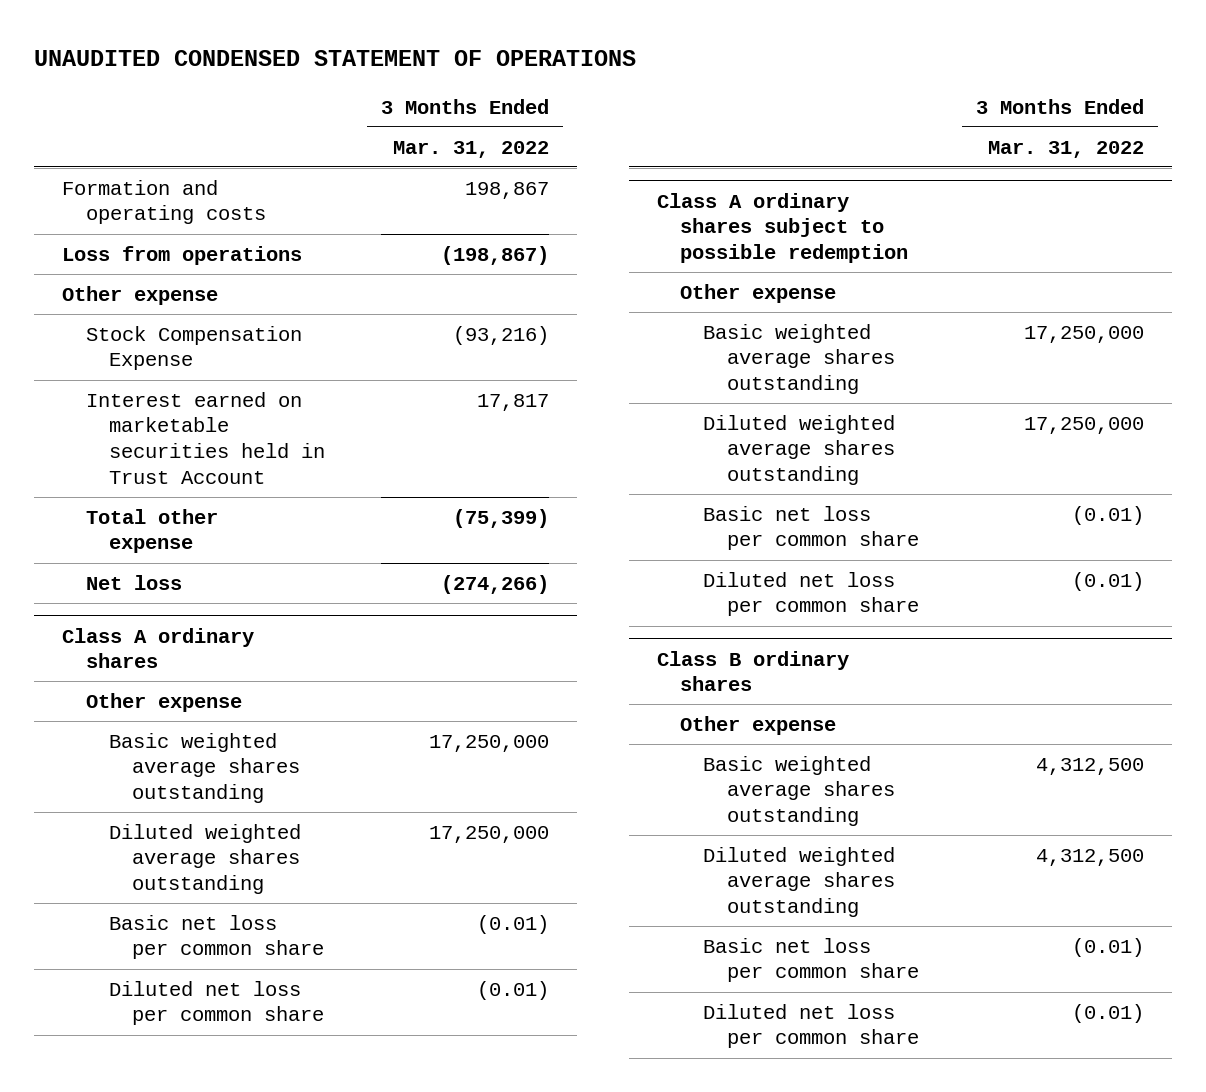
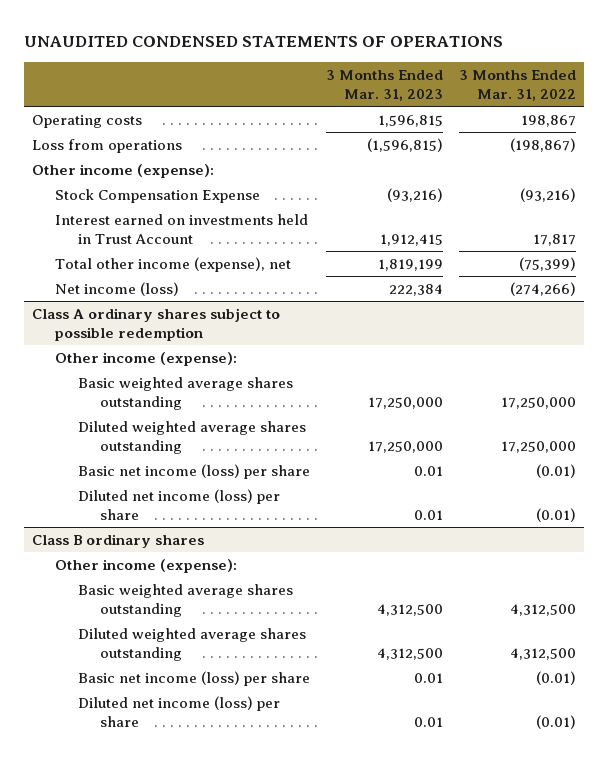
[34,50,637,67] UNAUDITED CONDENSED STATEMENT OF OPERATIONS -> [24,36,504,48] UNAUDITED CONDENSED STATEMENTS OF OPERATIONS
none -> [325,70,443,102] 3 Months Ended Mar. 31, 2023
[62,179,266,225] Formation and operating costs -> [32,114,143,128] Operating costs
[62,285,219,305] Other expense -> [32,163,215,178] Other income (expense):
[62,627,255,669] Class A ordinary shares -> none
[85,692,242,712] Other expense -> none
[109,732,301,804] Basic weighted average shares outstanding -> none
[109,823,302,895] Diluted weighted average shares outstanding -> none
[109,914,325,960] Basic net loss per common share -> none
[109,980,325,1026] Diluted net loss per common share -> none
[85,391,326,484] Interest earned on marketable securities held in Trust Account -> [54,213,308,244] Interest earned on investments held in Trust Account
[85,508,218,554] Total other expense -> [54,256,291,272] Total other income (expense), net
[85,574,182,590] Net loss -> [54,281,179,296] Net income (loss)
[680,283,837,303] Other expense -> [54,351,237,366] Other income (expense):
[703,505,919,551] Basic net loss per common share -> [77,463,310,479] Basic net income (loss) per share
[703,571,919,617] Diluted net loss per common share -> [77,488,280,520] Diluted net income (loss) per share
[680,715,837,735] Other expense -> [54,558,237,573] Other income (expense):
[703,937,919,983] Basic net loss per common share -> [77,670,310,686] Basic net income (loss) per share
[703,1003,919,1049] Diluted net loss per common share -> [77,695,280,727] Diluted net income (loss) per share

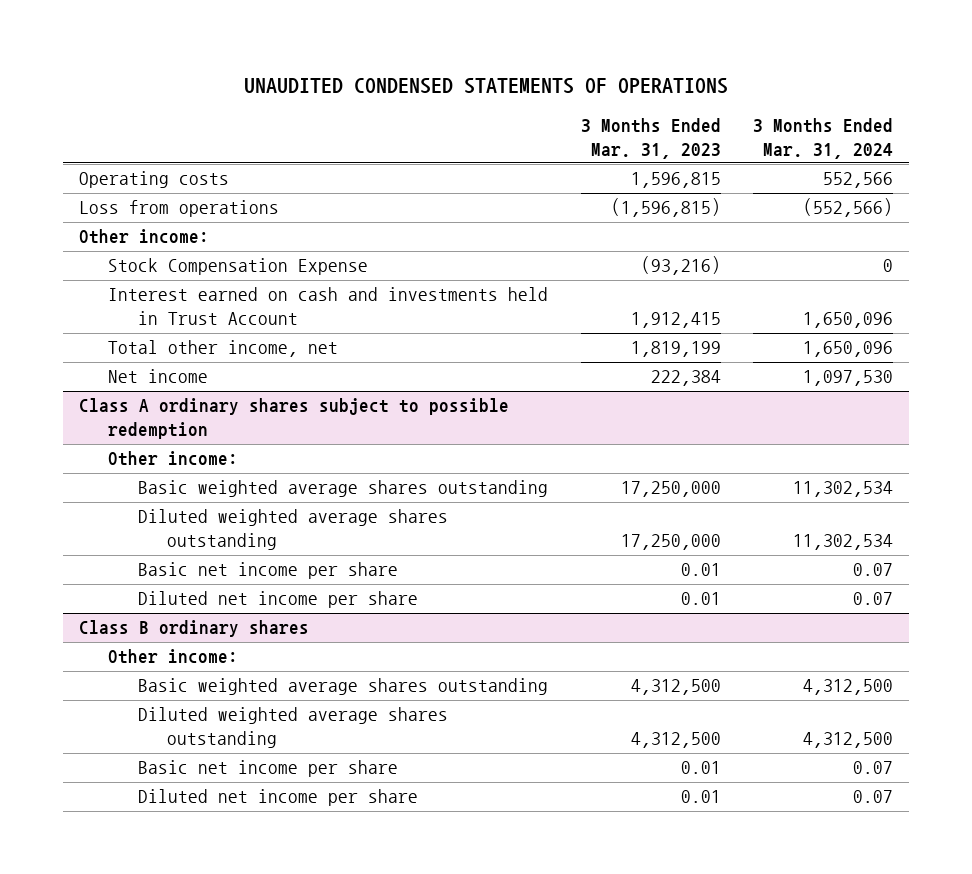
[458,70,576,102] 3 Months Ended Mar. 31, 2022 -> none
none -> [752,117,893,159] 3 Months Ended Mar. 31, 2024
[32,163,215,178] Other income (expense): -> [79,229,210,245] Other income:
[54,213,308,244] Interest earned on investments held in Trust Account -> [108,287,549,326] Interest earned on cash and investments held in Trust Account
[54,256,291,272] Total other income (expense), net -> [108,340,339,358] Total other income, net
[54,281,179,296] Net income (loss) -> [108,369,209,384] Net income
[54,351,237,366] Other income (expense): -> [108,451,239,467] Other income:
[77,463,310,479] Basic net income (loss) per share -> [137,562,398,580] Basic net income per share
[77,488,280,520] Diluted net income (loss) per share -> [137,591,418,609] Diluted net income per share
[54,558,237,573] Other income (expense): -> [108,649,239,665] Other income:
[77,670,310,686] Basic net income (loss) per share -> [137,760,398,778] Basic net income per share
[77,695,280,727] Diluted net income (loss) per share -> [137,789,418,807] Diluted net income per share

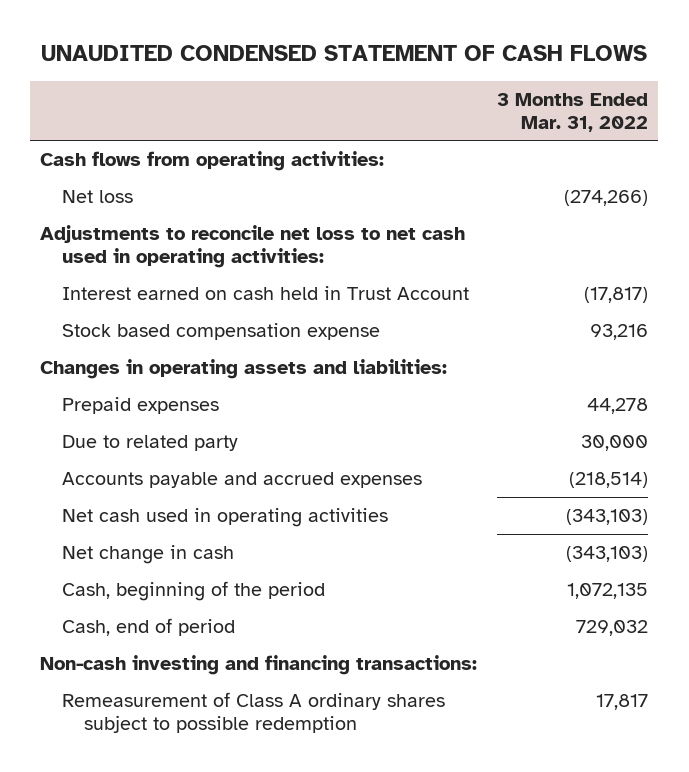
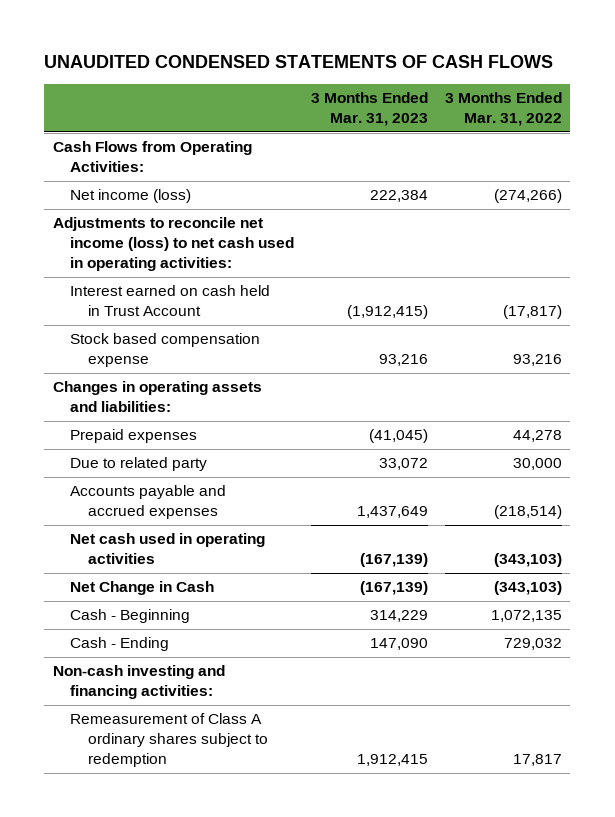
[41,44,648,61] UNAUDITED CONDENSED STATEMENT OF CASH FLOWS -> [44,55,554,69] UNAUDITED CONDENSED STATEMENTS OF CASH FLOWS
none -> [311,92,429,126] 3 Months Ended Mar. 31, 2023
[40,151,385,172] Cash flows from operating activities: -> [52,141,252,173] Cash Flows from Operating Activities:
[62,190,134,204] Net loss -> [70,189,192,204] Net income (loss)
[40,225,466,269] Adjustments to reconcile net loss to net cash used in operating activities: -> [52,217,295,271] Adjustments to reconcile net income (loss) to net cash used in operating activities:
[62,545,235,565] Net change in cash -> [70,581,215,596] Net Change in Cash
[62,581,326,602] Cash, beginning of the period -> [70,609,191,624] Cash - Beginning
[62,618,236,637] Cash, end of period -> [70,637,170,652] Cash - Ending
[40,655,478,676] Non-cash investing and financing transactions: -> [52,665,225,700] Non-cash investing and financing activities:
[62,692,446,734] Remeasurement of Class A ordinary shares subject to possible redemption -> [70,713,268,767] Remeasurement of Class A ordinary shares subject to redemption

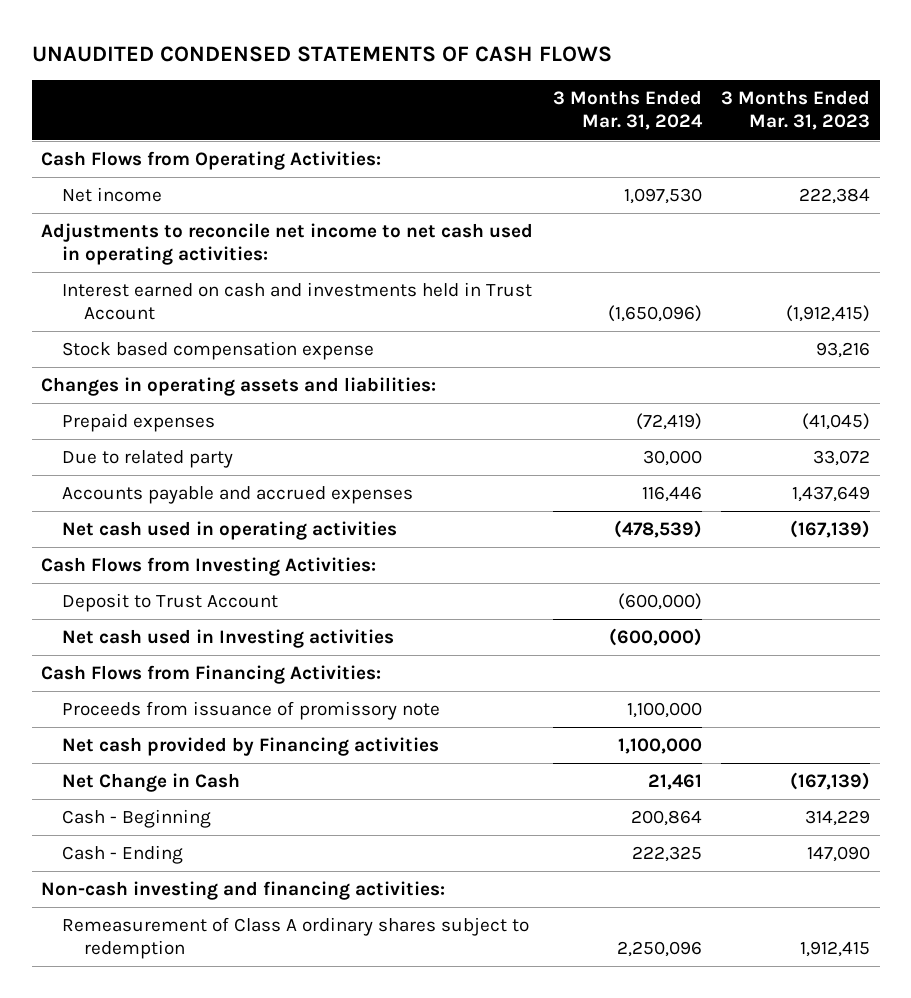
[444,92,562,126] 3 Months Ended Mar. 31, 2022 -> none
none -> [552,90,703,131] 3 Months Ended Mar. 31, 2024
[70,189,192,204] Net income (loss) -> [62,187,163,203] Net income
[52,217,295,271] Adjustments to reconcile net income (loss) to net cash used in operating activities: -> [41,223,534,266] Adjustments to reconcile net income to net cash used in operating activities:
[70,285,271,317] Interest earned on cash held in Trust Account -> [62,282,533,321] Interest earned on cash and investments held in Trust Account
none -> [41,557,377,577] Cash Flows from Investing Activities:
none -> [62,593,279,613] Deposit to Trust Account
none -> [62,629,395,649] Net cash used in Investing activities
none -> [41,665,382,685] Cash Flows from Financing Activities:
none -> [62,701,441,721] Proceeds from issuance of promissory note
none -> [62,737,440,757] Net cash provided by Financing activities

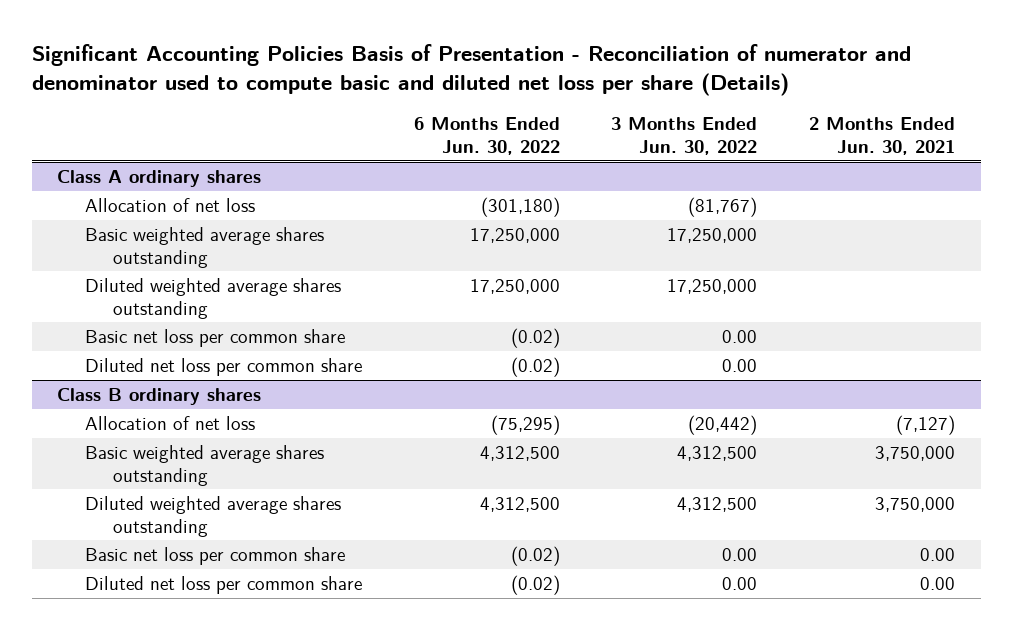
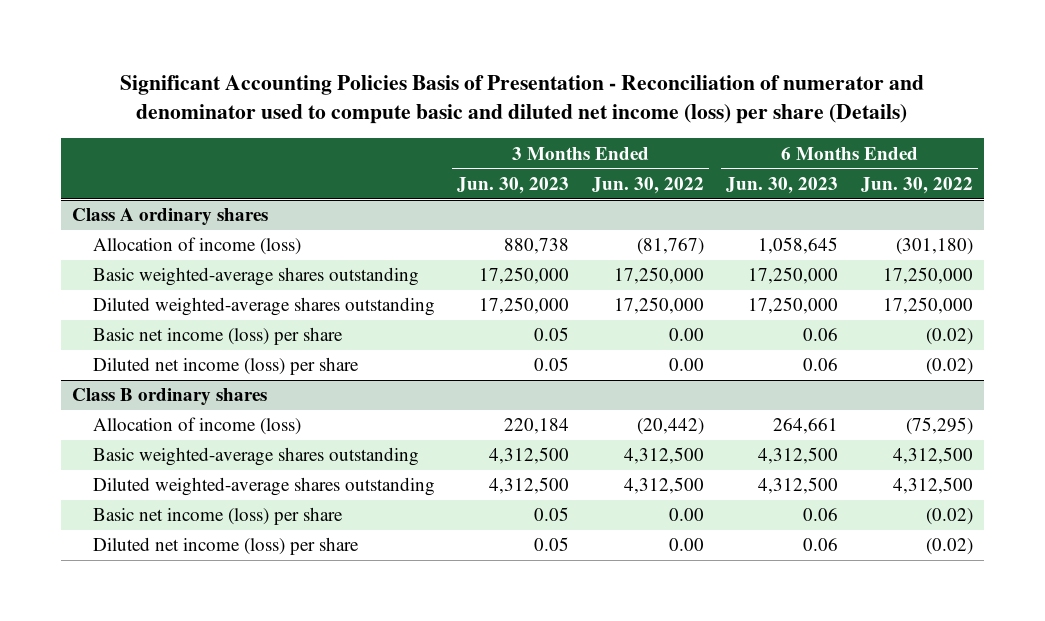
[31,43,911,97] Significant Accounting Policies Basis of Presentation - Reconciliation of numerator and denominator used to compute basic and diluted net loss per share (Details) -> [120,75,925,125] Significant Accounting Policies Basis of Presentation - Reconciliation of numerator and denominator used to compute basic and diluted net income (loss) per share (Details)
[808,117,955,156] 2 Months Ended Jun. 30, 2021 -> none
none -> [457,176,570,194] Jun. 30, 2023
none -> [726,176,839,194] Jun. 30, 2023
[85,197,256,212] Allocation of net loss -> [92,237,301,256] Allocation of income (loss)
[85,226,325,268] Basic weighted average shares outstanding -> [92,267,419,287] Basic weighted-average shares outstanding
[85,277,342,319] Diluted weighted average shares outstanding -> [92,297,435,317] Diluted weighted-average shares outstanding
[85,328,346,347] Basic net loss per common share -> [92,327,343,346] Basic net income (loss) per share
[85,357,363,376] Diluted net loss per common share -> [92,357,359,376] Diluted net income (loss) per share
[85,415,256,430] Allocation of net loss -> [92,417,301,436] Allocation of income (loss)
[85,444,325,486] Basic weighted average shares outstanding -> [92,447,419,467] Basic weighted-average shares outstanding
[85,495,342,537] Diluted weighted average shares outstanding -> [92,477,435,497] Diluted weighted-average shares outstanding
[85,546,346,565] Basic net loss per common share -> [92,507,343,526] Basic net income (loss) per share
[85,575,363,594] Diluted net loss per common share -> [92,537,359,556] Diluted net income (loss) per share

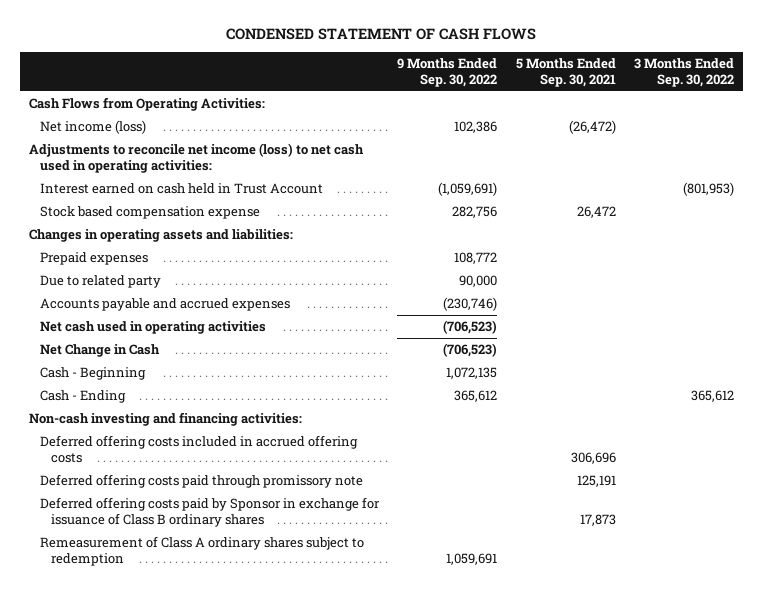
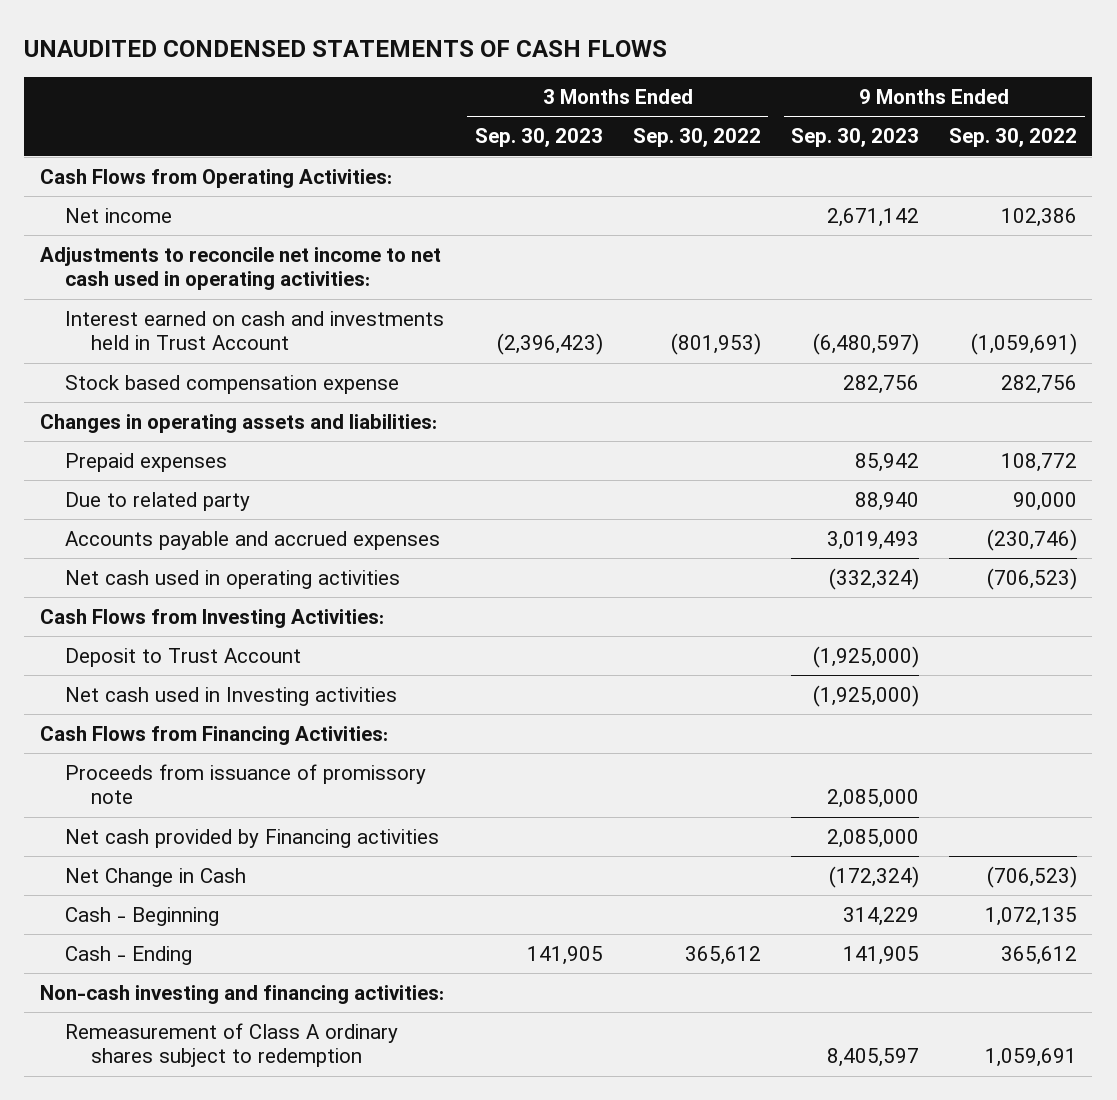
[226,28,537,41] CONDENSED STATEMENT OF CASH FLOWS -> [24,39,668,57] UNAUDITED CONDENSED STATEMENTS OF CASH FLOWS
[515,58,616,87] 5 Months Ended Sep. 30, 2021 -> none
none -> [474,128,603,148] Sep. 30, 2023
none -> [791,128,920,148] Sep. 30, 2023
[40,120,147,135] Net income (loss) -> [65,207,173,223] Net income
[28,143,364,173] Adjustments to reconcile net income (loss) to net cash used in operating activities: -> [39,246,441,291] Adjustments to reconcile net income to net cash used in operating activities:
[40,183,324,195] Interest earned on cash held in Trust Account -> [65,310,445,351] Interest earned on cash and investments held in Trust Account
none -> [39,608,384,628] Cash Flows from Investing Activities:
none -> [65,647,302,667] Deposit to Trust Account
none -> [65,686,398,706] Net cash used in Investing activities
none -> [39,725,388,745] Cash Flows from Financing Activities:
none -> [65,763,427,805] Proceeds from issuance of promissory note
none -> [65,828,440,848] Net cash provided by Financing activities
[40,435,359,463] Deferred offering costs included in accrued offering costs -> none
[40,474,364,489] Deferred offering costs paid through promissory note -> none
[40,497,381,527] Deferred offering costs paid by Sponsor in exchange for issuance of Class B ordinary shares -> none

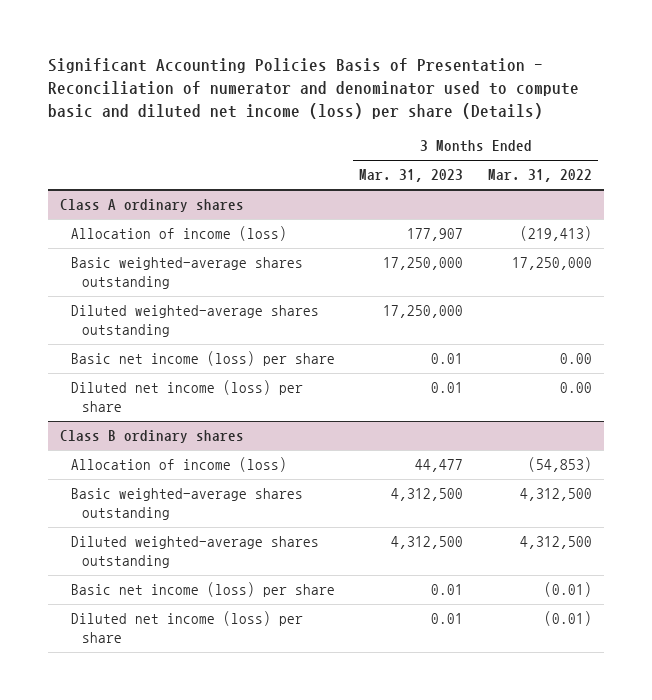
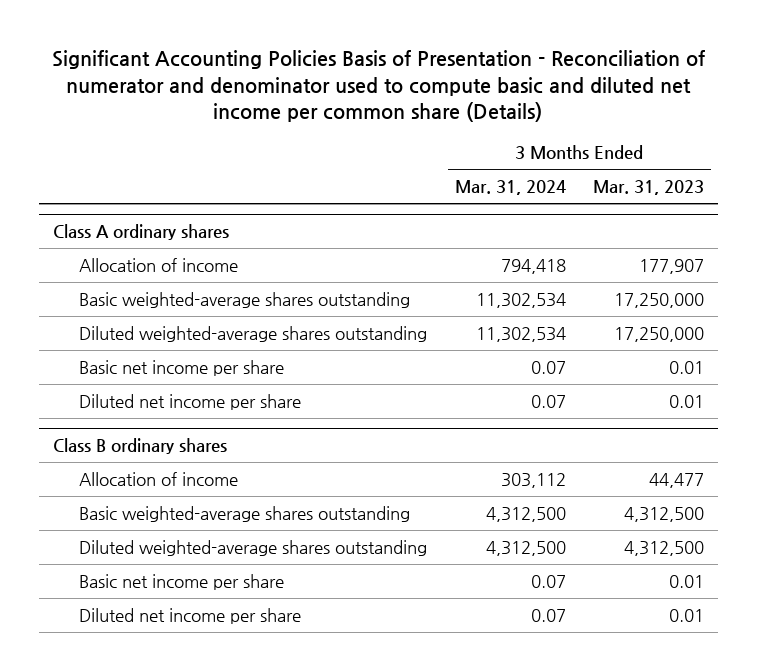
[47,58,579,120] Significant Accounting Policies Basis of Presentation - Reconciliation of numerator and denominator used to compute basic and diluted net income (loss) per share (Details) -> [52,50,706,123] Significant Accounting Policies Basis of Presentation - Reconciliation of numerator and denominator used to compute basic and diluted net income per common share (Details)
[487,169,592,183] Mar. 31, 2022 -> none
none -> [454,180,566,196] Mar. 31, 2024
[70,226,287,242] Allocation of income (loss) -> [79,257,239,272] Allocation of income
[70,351,335,367] Basic net income (loss) per share -> [79,359,285,376] Basic net income per share
[70,380,303,412] Diluted net income (loss) per share -> [79,393,302,410] Diluted net income per share
[70,457,287,473] Allocation of income (loss) -> [79,471,239,486] Allocation of income
[70,582,335,598] Basic net income (loss) per share -> [79,573,285,590] Basic net income per share
[70,611,303,643] Diluted net income (loss) per share -> [79,607,302,624] Diluted net income per share

